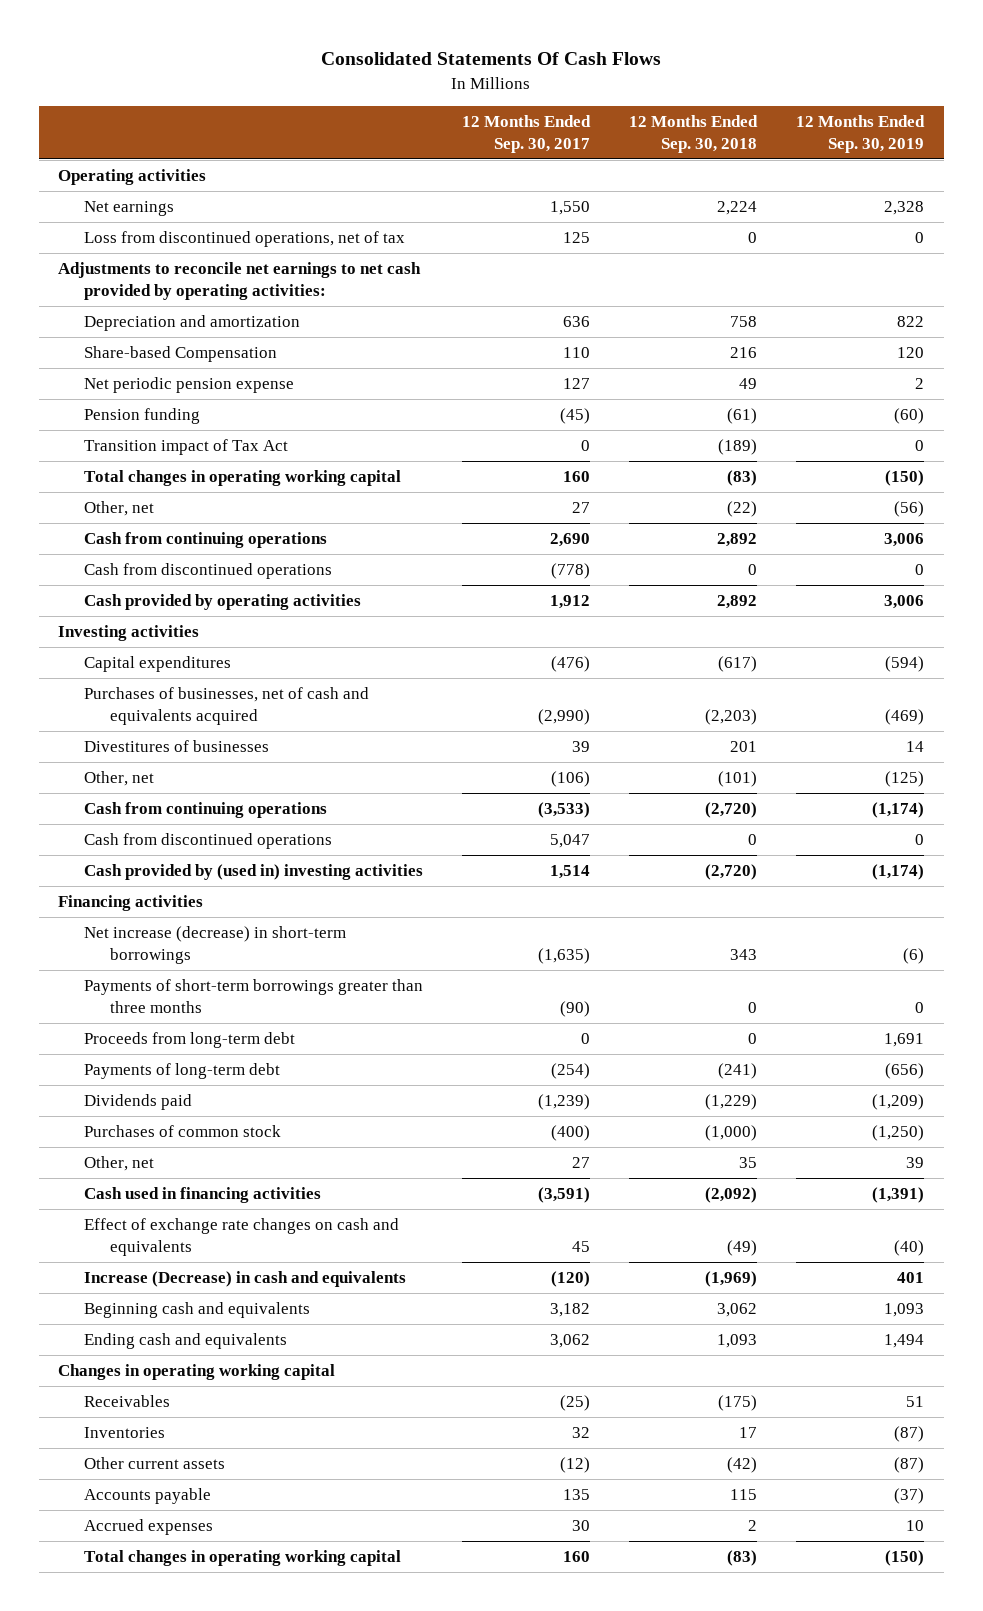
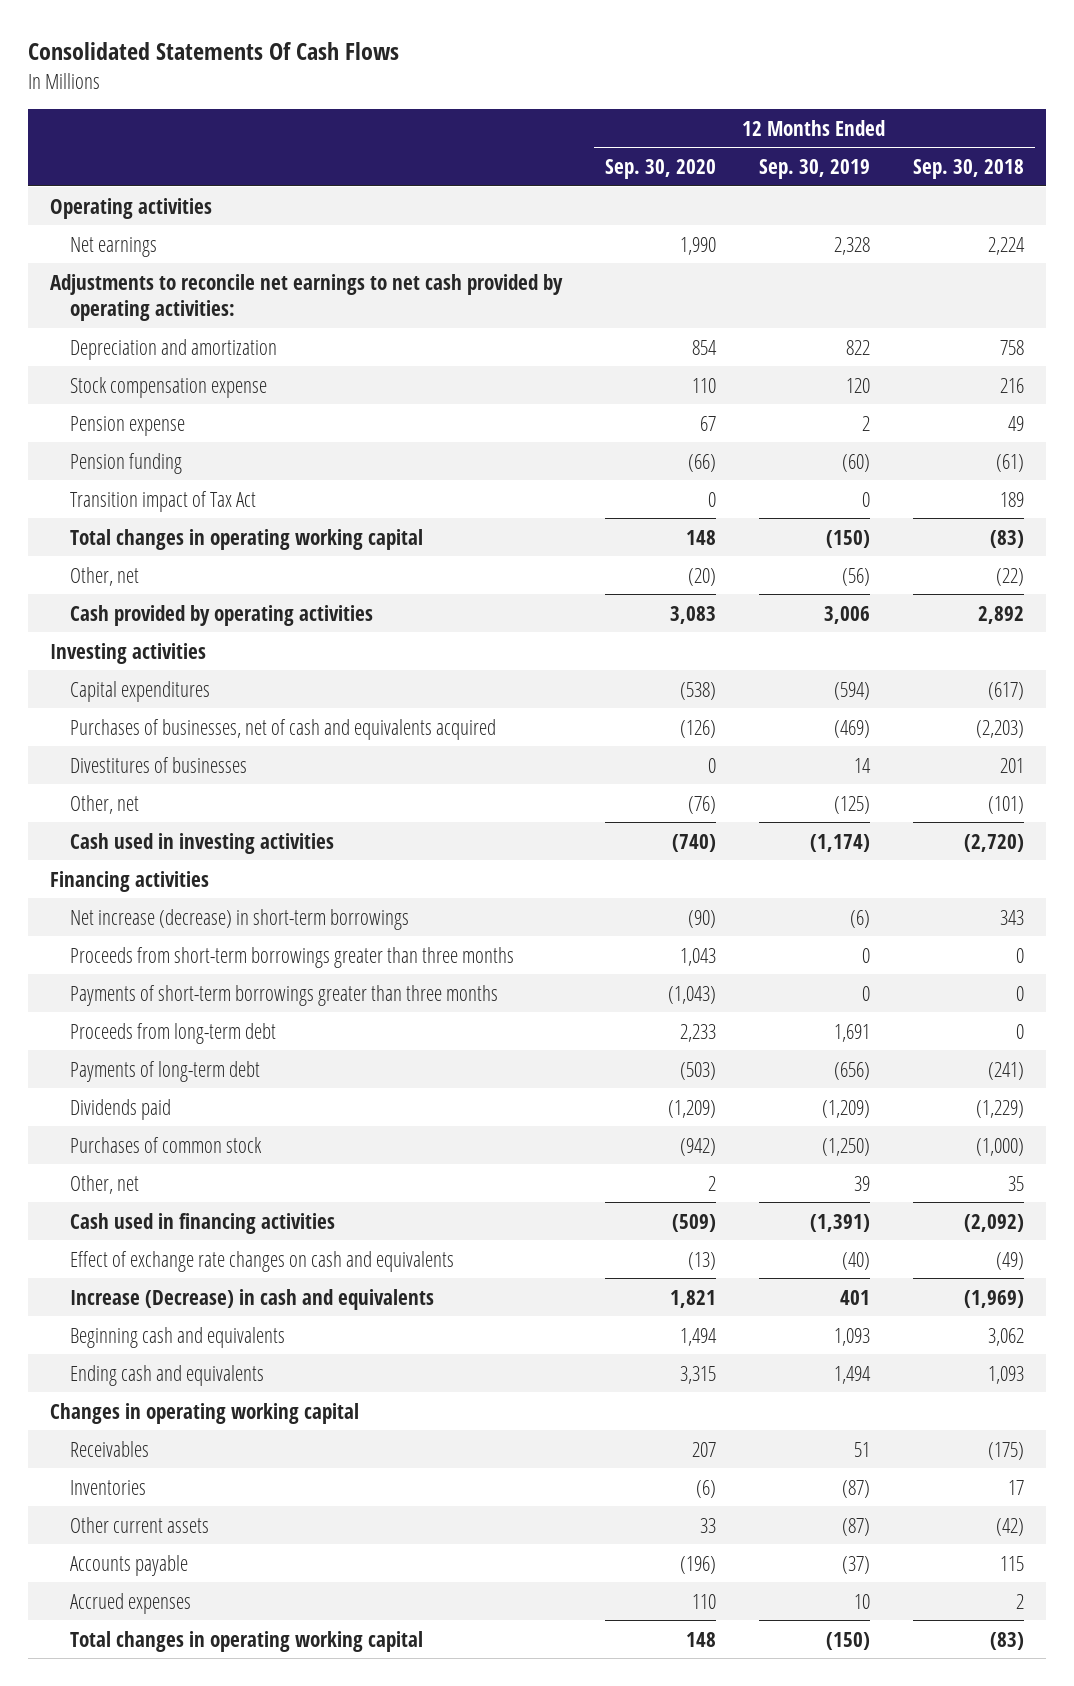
[462,114,592,153] 12 Months Ended Sep. 30, 2017 -> none
none -> [604,159,716,180] Sep. 30, 2020
[84,231,406,248] Loss from discontinued operations, net of tax -> none
[84,346,278,363] Share-based Compensation -> [69,376,267,398] Stock compensation expense
[84,377,295,394] Net periodic pension expense -> [69,415,185,436] Pension expense
[718,439,758,456] (189) -> [1000,491,1025,507] 189
[84,532,328,549] Cash from continuing operations -> none
[84,563,333,580] Cash from discontinued operations -> none
[84,802,328,819] Cash from continuing operations -> none
[84,833,333,850] Cash from discontinued operations -> none
[84,864,424,881] Cash provided by (used in) investing activities -> [69,832,334,854] Cash used in investing activities
none -> [69,946,514,968] Proceeds from short-term borrowings greater than three months

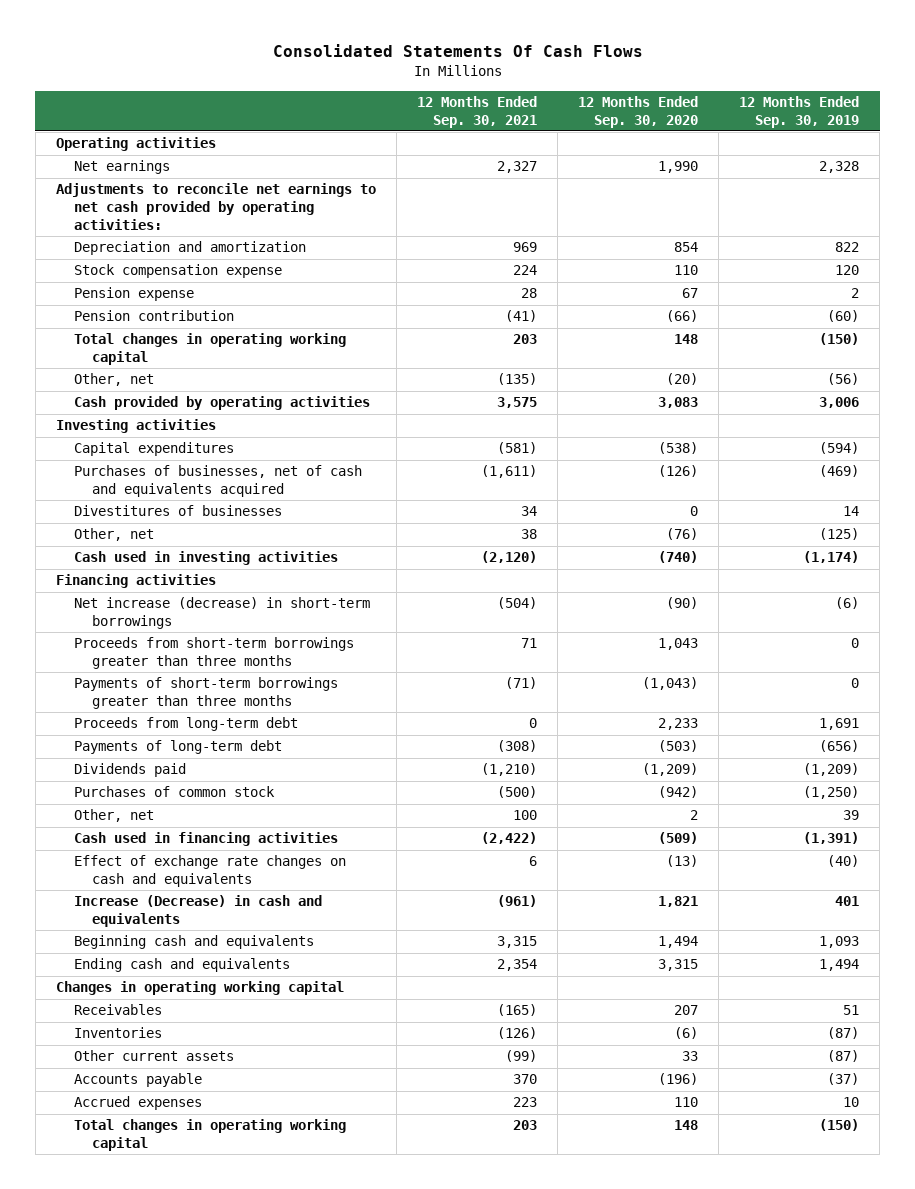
[913,159,1025,180] Sep. 30, 2018 -> none
none -> [417,96,538,128] 12 Months Ended Sep. 30, 2021
[69,490,256,512] Transition impact of Tax Act -> none
[69,452,182,474] Pension funding -> [74,310,235,322] Pension contribution

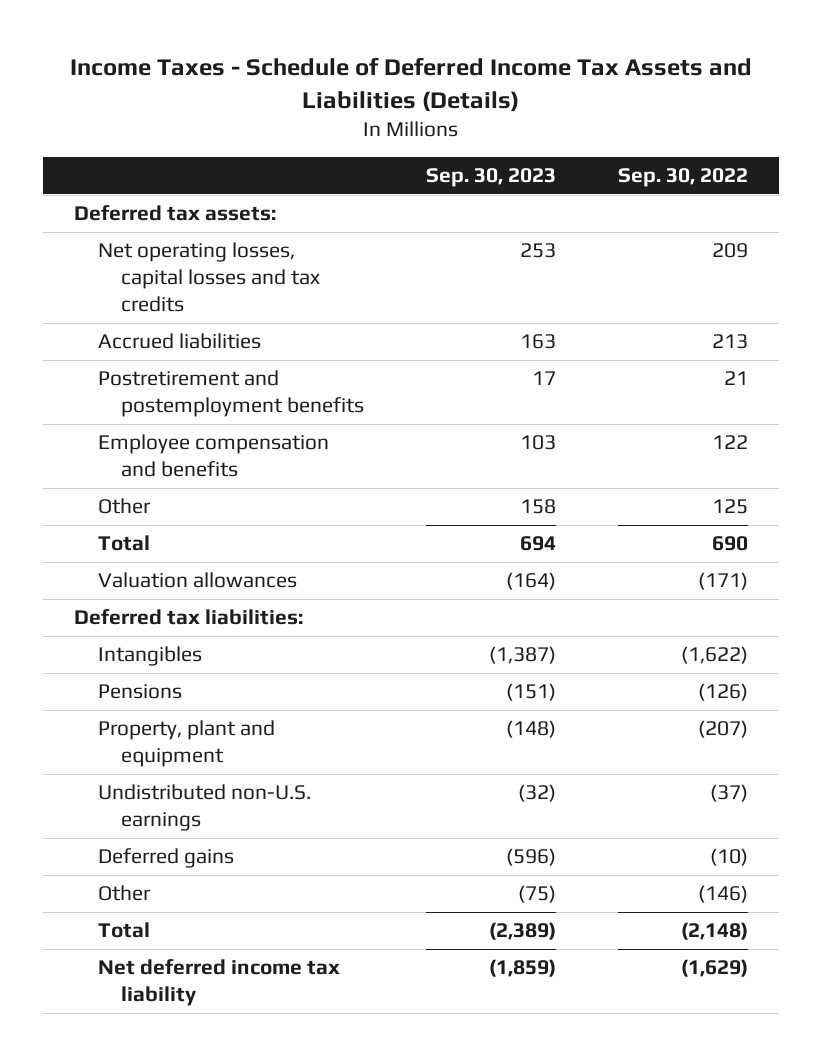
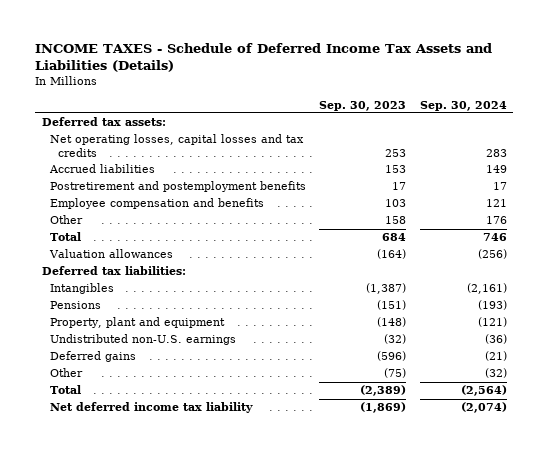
[70,57,753,112] Income Taxes - Schedule of Deferred Income Tax Assets and Liabilities (Details) -> [35,42,493,72] INCOME TAXES - Schedule of Deferred Income Tax Assets and Liabilities (Details)
[618,168,749,188] Sep. 30, 2022 -> none
none -> [419,100,507,111] Sep. 30, 2024
[520,334,557,350] 163 -> [385,165,407,174] 153
[520,536,557,552] 694 -> [382,233,407,242] 684
[489,959,557,978] (1,859) -> [360,402,407,414] (1,869)

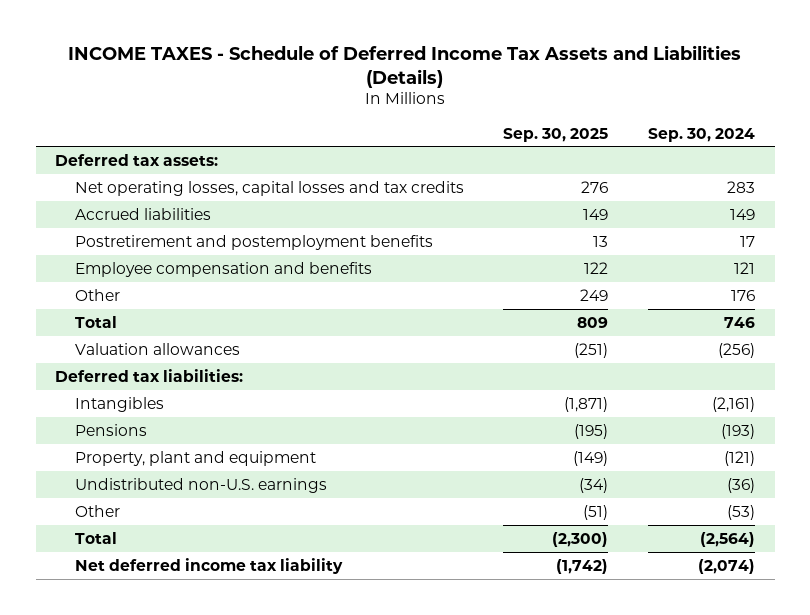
[319,100,407,111] Sep. 30, 2023 -> none
none -> [503,127,609,142] Sep. 30, 2025
[50,351,137,363] Deferred gains -> none
[484,368,507,379] (32) -> [727,504,756,520] (53)

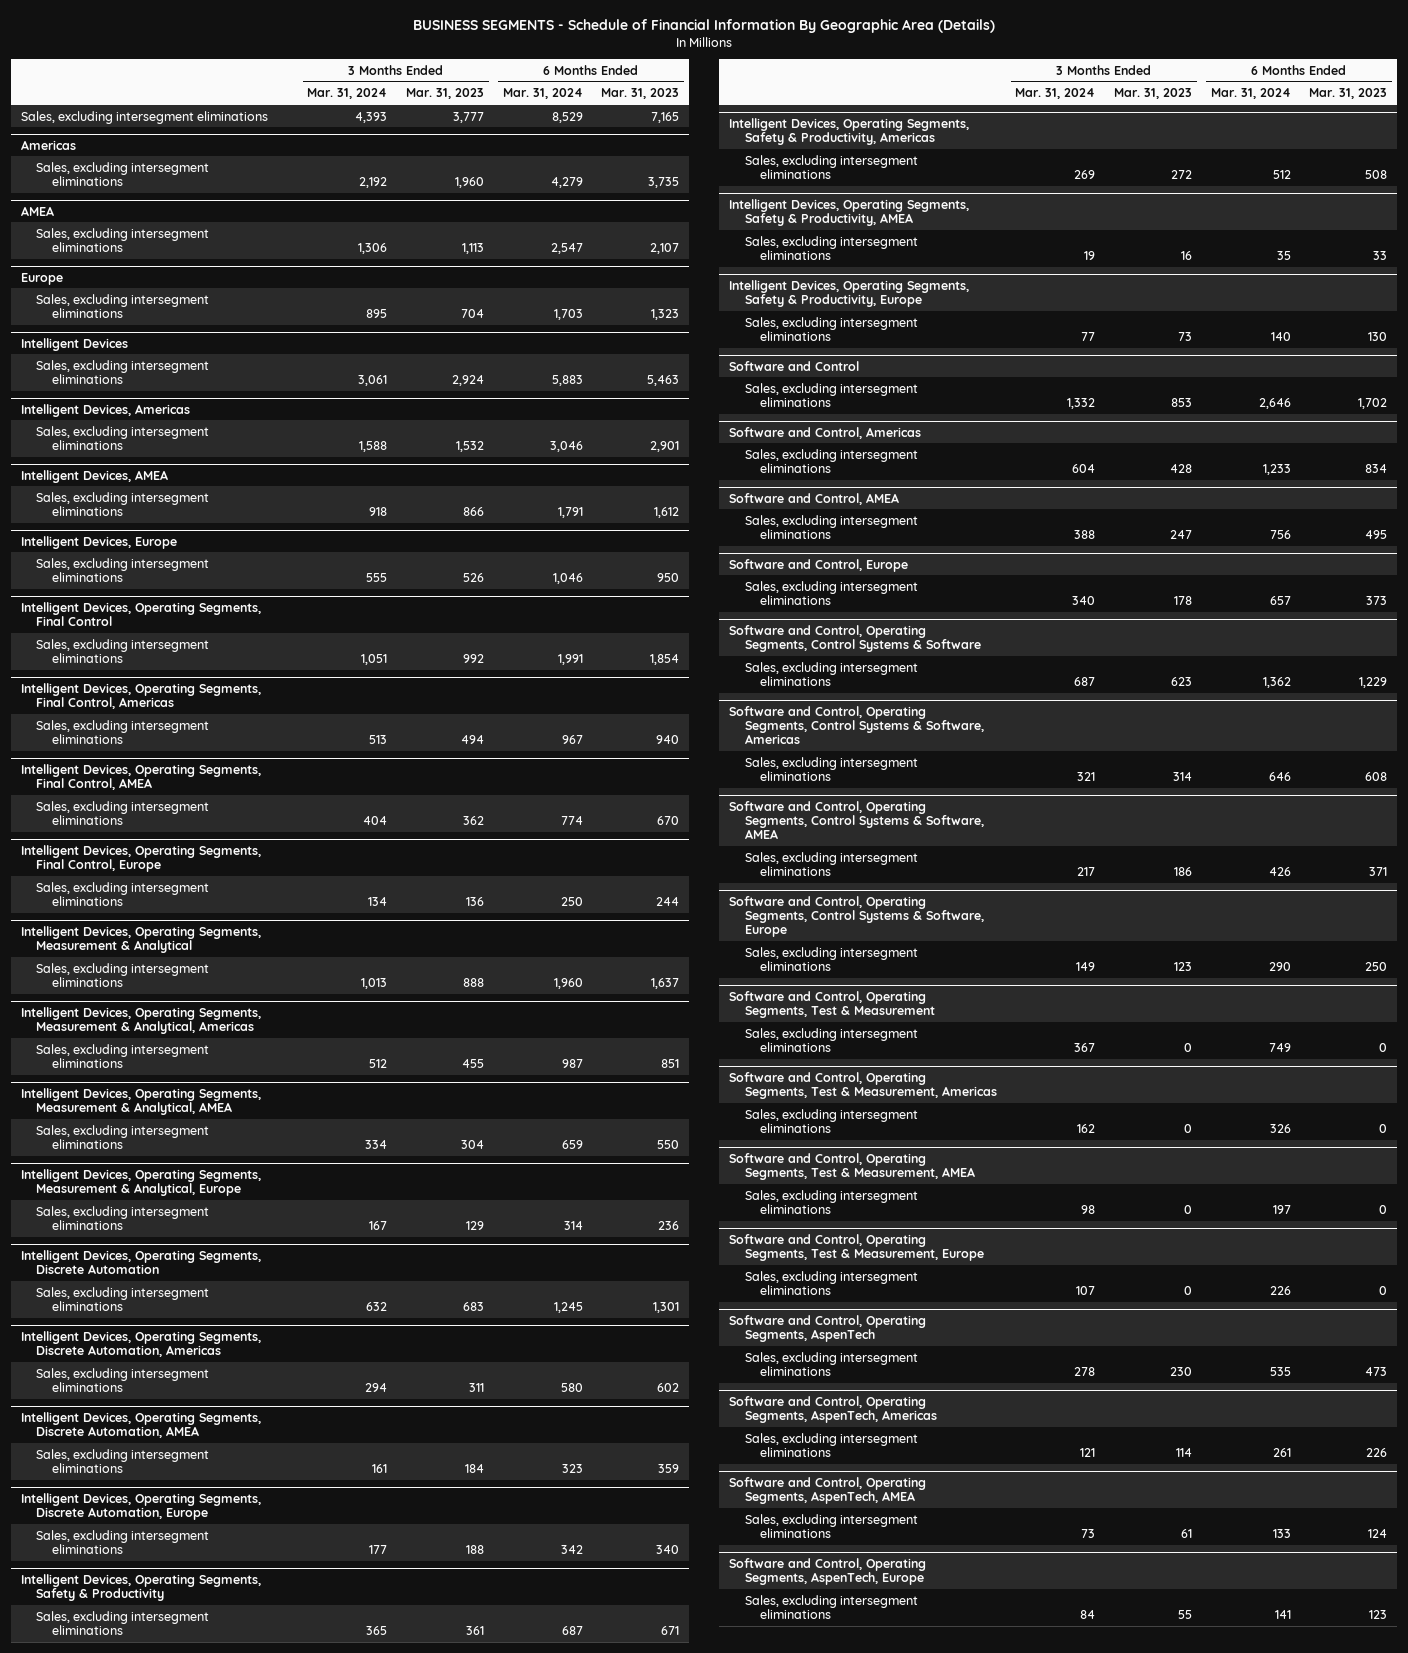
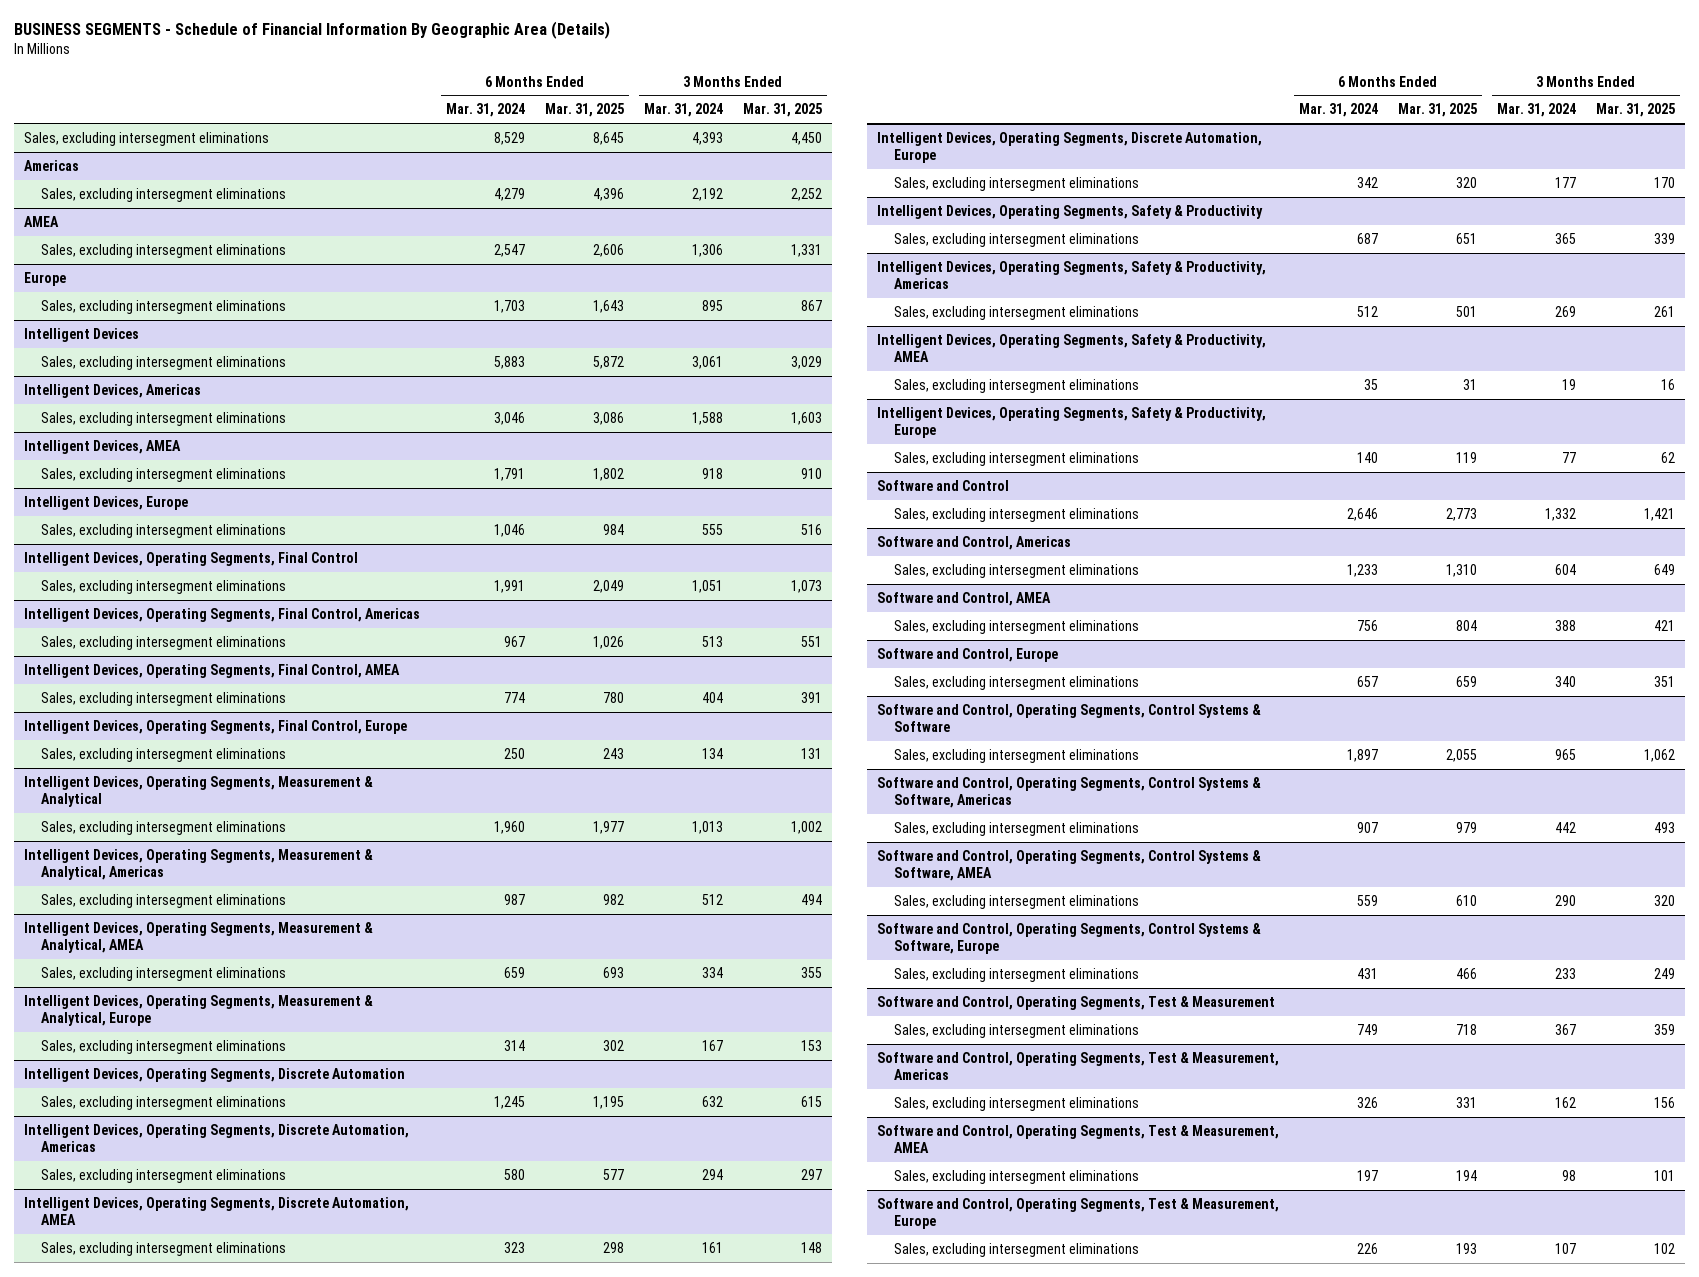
[405,88,484,100] Mar. 31, 2023 -> none
[601,88,680,100] Mar. 31, 2023 -> none
none -> [544,103,624,118] Mar. 31, 2025
none -> [743,103,823,118] Mar. 31, 2025
[1074,676,1096,686] 687 -> [1555,748,1577,760] 965
[1262,676,1291,688] 1,362 -> [1347,748,1379,762] 1,897
[1077,771,1096,781] 321 -> [1555,821,1577,833] 442
[1268,771,1291,781] 646 -> [1357,821,1379,833] 907
[1077,866,1096,876] 217 -> [1555,894,1577,906] 290
[1268,866,1291,876] 426 -> [1357,894,1379,906] 559
[1076,961,1096,971] 149 -> [1555,967,1577,979] 233
[1268,961,1291,971] 290 -> [1357,967,1379,979] 431
[728,1314,926,1342] Software and Control, Operating Segments, AspenTech -> none
[744,1351,918,1376] Sales, excluding intersegment eliminations -> none
[728,1395,937,1423] Software and Control, Operating Segments, AspenTech, Americas -> none
[744,1432,918,1457] Sales, excluding intersegment eliminations -> none
[728,1476,926,1504] Software and Control, Operating Segments, AspenTech, AMEA -> none
[744,1513,918,1538] Sales, excluding intersegment eliminations -> none
[728,1557,926,1585] Software and Control, Operating Segments, AspenTech, Europe -> none
[744,1594,918,1619] Sales, excluding intersegment eliminations -> none

